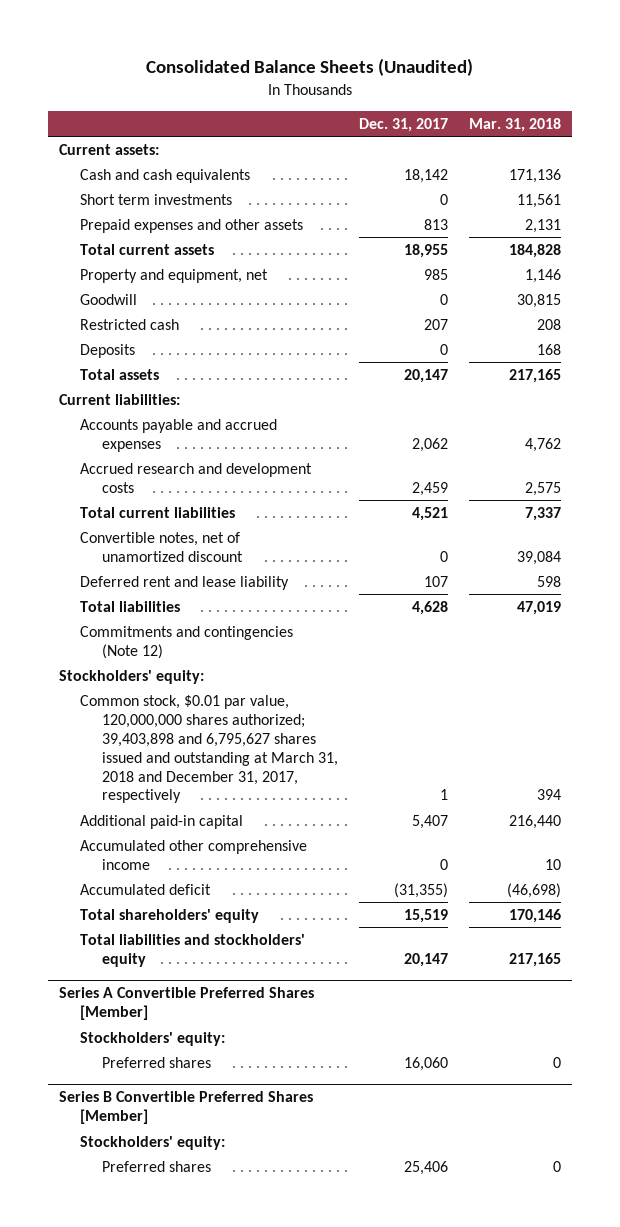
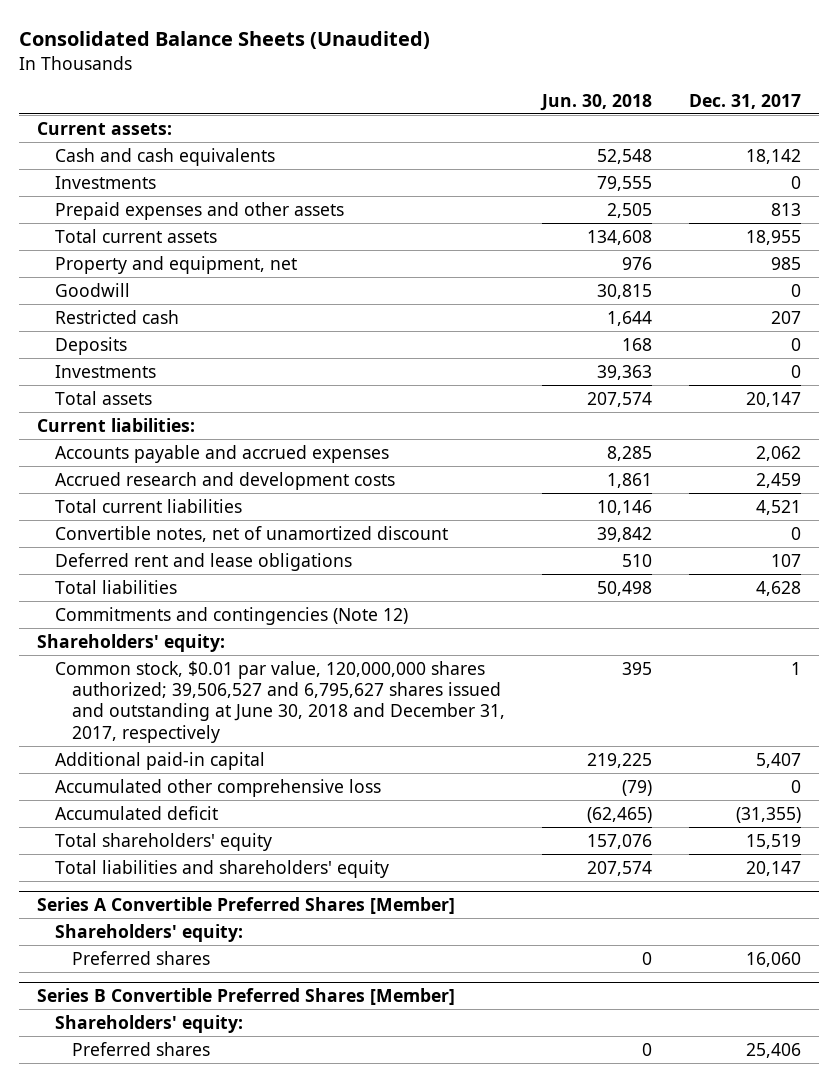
[469,117,562,132] Mar. 31, 2018 -> none
none -> [539,93,652,111] Jun. 30, 2018
[80,193,233,205] Short term investments -> [54,175,156,189] Investments
none -> [54,364,156,378] Investments
[80,575,290,590] Deferred rent and lease liability -> [54,552,352,571] Deferred rent and lease obligations
[58,669,204,684] Stockholders' equity: -> [37,633,226,652] Shareholders' equity:
[80,694,338,804] Common stock, $0.01 par value, 120,000,000 shares authorized; 39,403,898 and 6,795,627 shares issued and outstanding at March 31, 2018 and December 31, 2017, respectively -> [54,660,506,743] Common stock, $0.01 par value, 120,000,000 shares authorized; 39,506,527 and 6,795,627 shares issued and outstanding at June 30, 2018 and December 31, 2017, respectively
[80,839,308,870] Accumulated other comprehensive income -> [54,778,381,797] Accumulated other comprehensive loss
[80,933,306,967] Total liabilities and stockholders' equity -> [54,859,389,878] Total liabilities and shareholders' equity
[80,1031,226,1046] Stockholders' equity: -> [54,923,243,942] Shareholders' equity:
[80,1135,226,1150] Stockholders' equity: -> [54,1014,243,1033] Shareholders' equity:

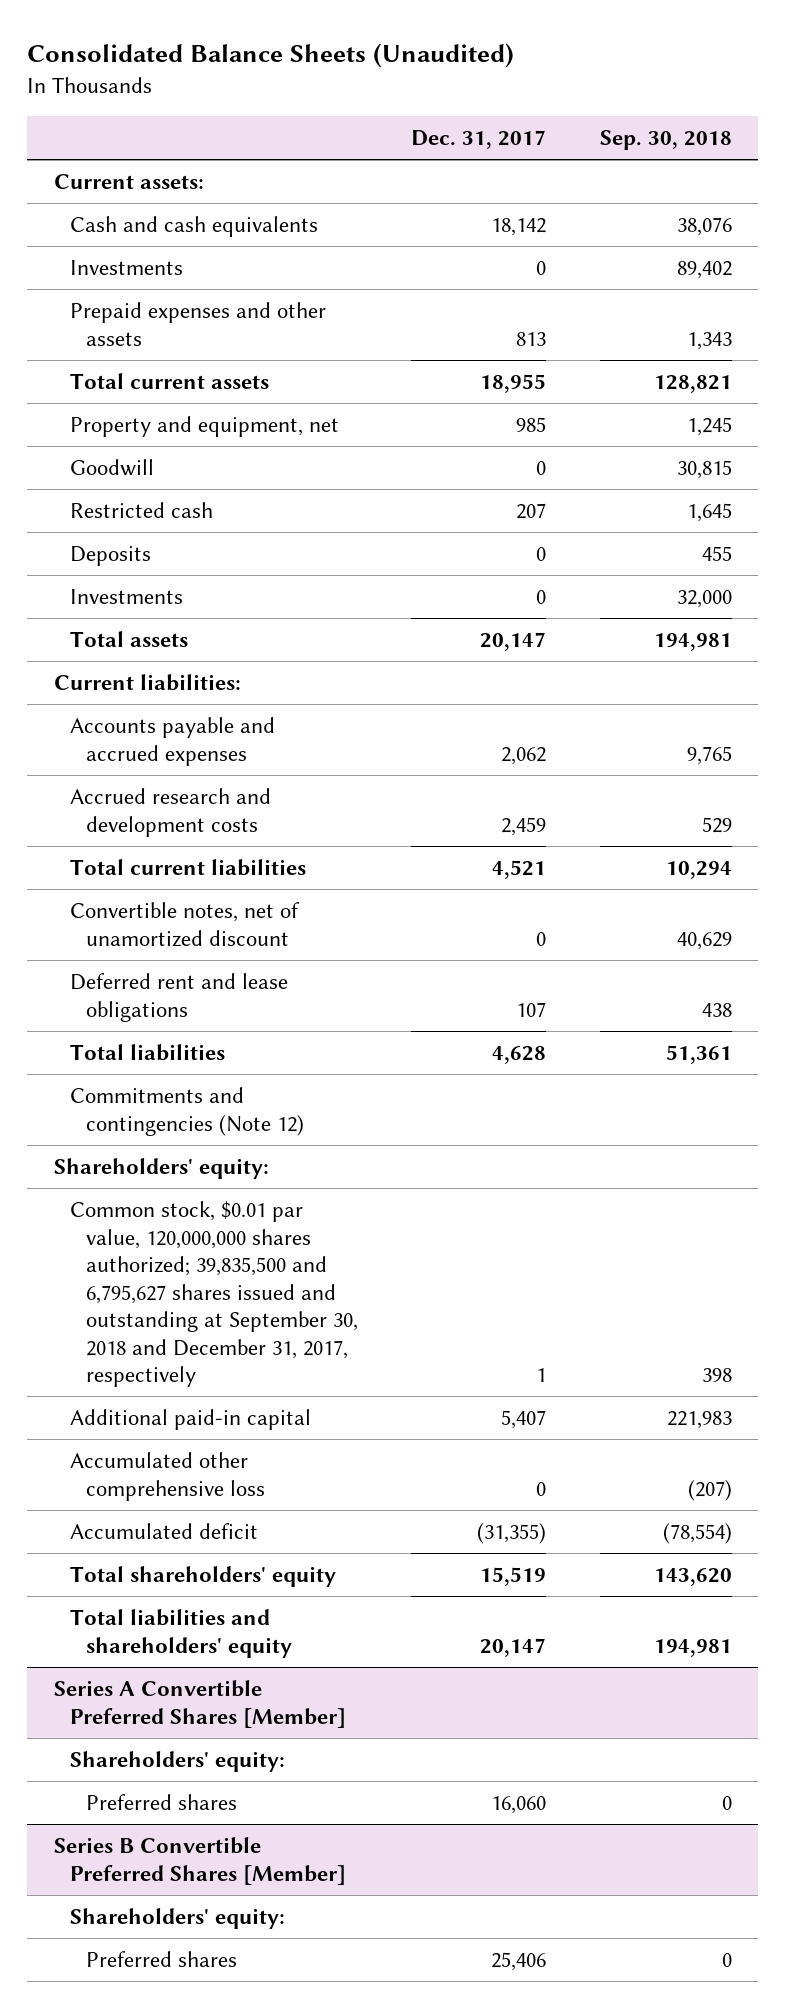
[539,93,652,111] Jun. 30, 2018 -> none
none -> [599,129,732,150] Sep. 30, 2018
[54,660,506,743] Common stock, $0.01 par value, 120,000,000 shares authorized; 39,506,527 and 6,795,627 shares issued and outstanding at June 30, 2018 and December 31, 2017, respectively -> [69,1201,359,1388] Common stock, $0.01 par value, 120,000,000 shares authorized; 39,835,500 and 6,795,627 shares issued and outstanding at September 30, 2018 and December 31, 2017, respectively

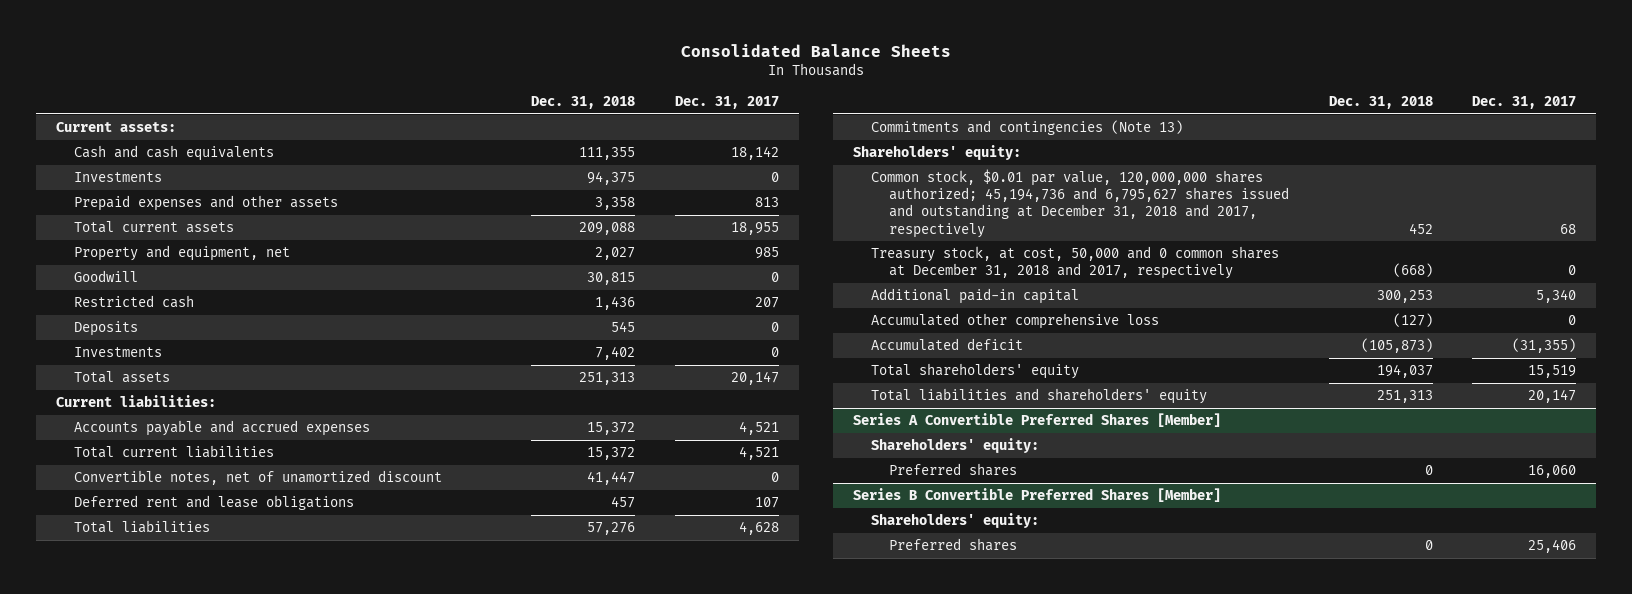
[27,43,515,69] Consolidated Balance Sheets (Unaudited) -> [680,43,951,57] Consolidated Balance Sheets
[599,129,732,150] Sep. 30, 2018 -> none
none -> [531,95,636,109] Dec. 31, 2018
[69,788,271,837] Accrued research and development costs -> none
[501,746,547,765] 2,062 -> [739,421,780,436] 4,521
[69,1087,305,1136] Commitments and contingencies (Note 12) -> [870,120,1183,136] Commitments and contingencies (Note 13)
[69,1201,359,1388] Common stock, $0.01 par value, 120,000,000 shares authorized; 39,835,500 and 6,795,627 shares issued and outstanding at September 30, 2018 and December 31, 2017, respectively -> [870,169,1289,238] Common stock, $0.01 par value, 120,000,000 shares authorized; 45,194,736 and 6,795,627 shares issued and outstanding at December 31, 2018 and 2017, respectively
[536,1368,547,1383] 1 -> [1560,223,1577,234] 68
none -> [870,246,1279,280] Treasury stock, at cost, 50,000 and 0 common shares at December 31, 2018 and 2017, respectively
[501,1410,547,1430] 5,407 -> [1536,289,1577,304] 5,340

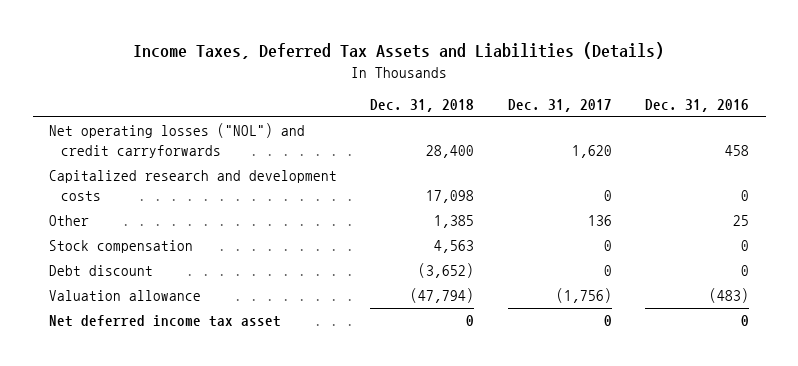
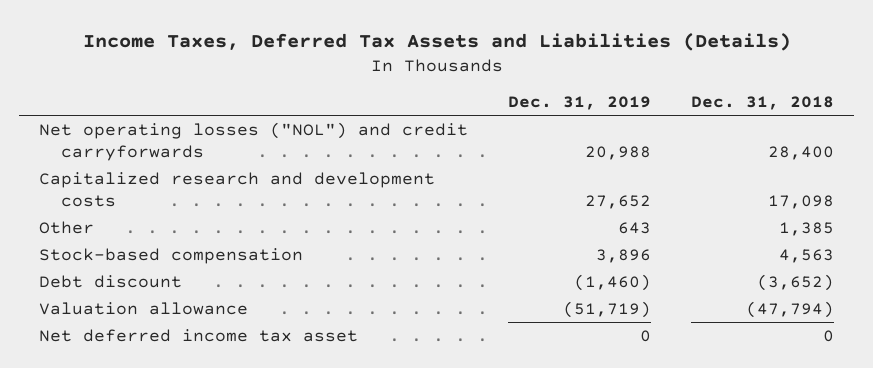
[507,99,612,113] Dec. 31, 2017 -> none
[644,99,749,113] Dec. 31, 2016 -> none
none -> [508,96,652,111] Dec. 31, 2019
[49,240,194,254] Stock compensation -> [39,247,304,264] Stock-based compensation

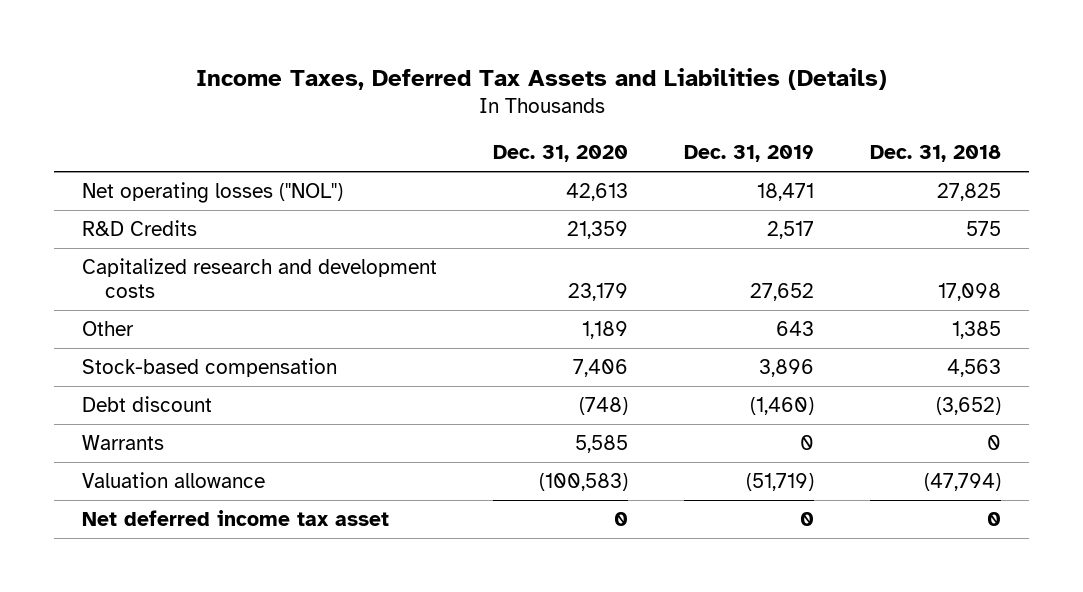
none -> [493,145,629,163] Dec. 31, 2020
[39,121,469,161] Net operating losses ("NOL") and credit carryforwards -> [82,181,344,203] Net operating losses ("NOL")
[585,145,652,160] 20,988 -> [757,182,815,201] 18,471
[768,145,835,160] 28,400 -> [937,182,1002,201] 27,825
none -> [82,219,198,236] R&D Credits
none -> [82,434,165,450] Warrants

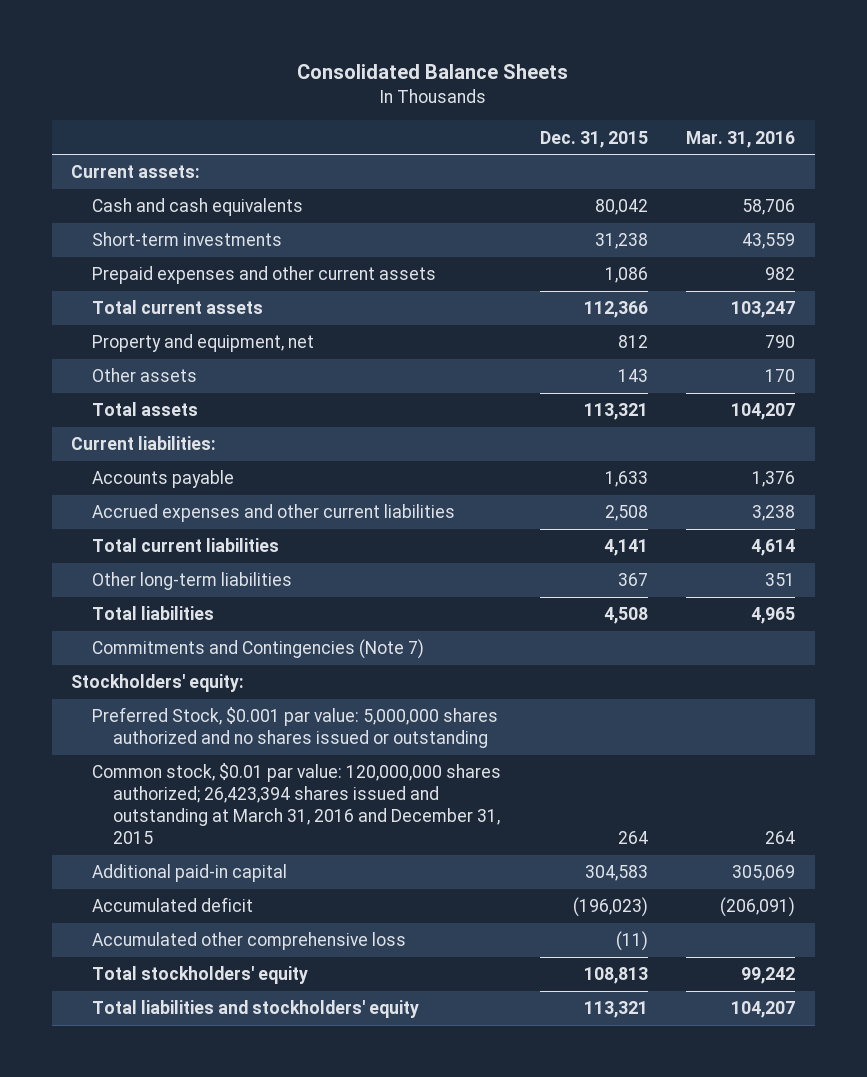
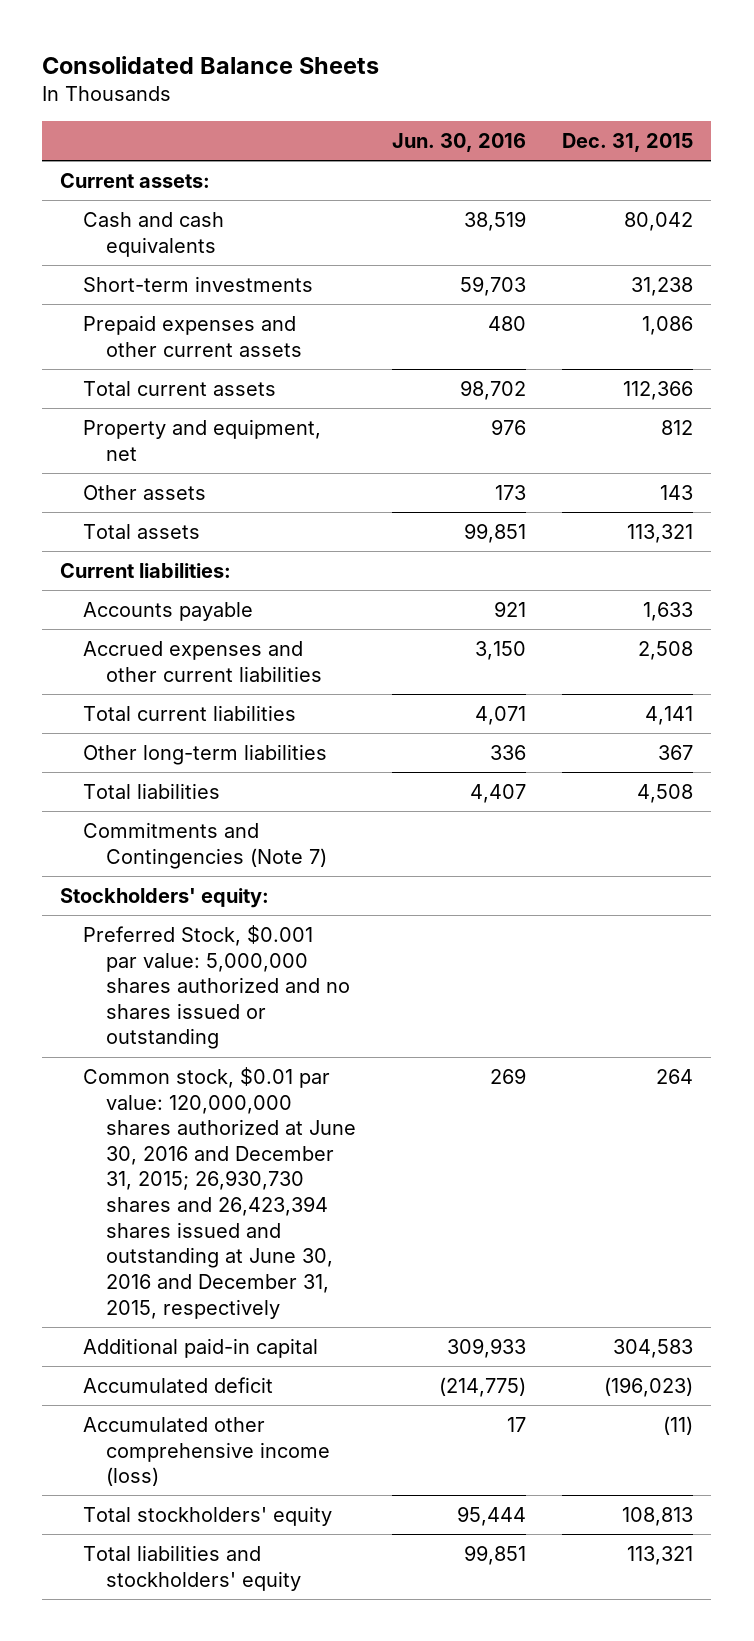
[686,130,796,148] Mar. 31, 2016 -> none
none -> [392,133,527,153] Jun. 30, 2016
[92,763,502,844] Common stock, $0.01 par value: 120,000,000 shares authorized; 26,423,394 shares issued and outstanding at March 31, 2016 and December 31, 2015 -> [83,1066,356,1319] Common stock, $0.01 par value: 120,000,000 shares authorized at June 30, 2016 and December 31, 2015; 26,930,730 shares and 26,423,394 shares issued and outstanding at June 30, 2016 and December 31, 2015, respectively
[92,932,407,951] Accumulated other comprehensive loss -> [83,1416,330,1487] Accumulated other comprehensive income (loss)

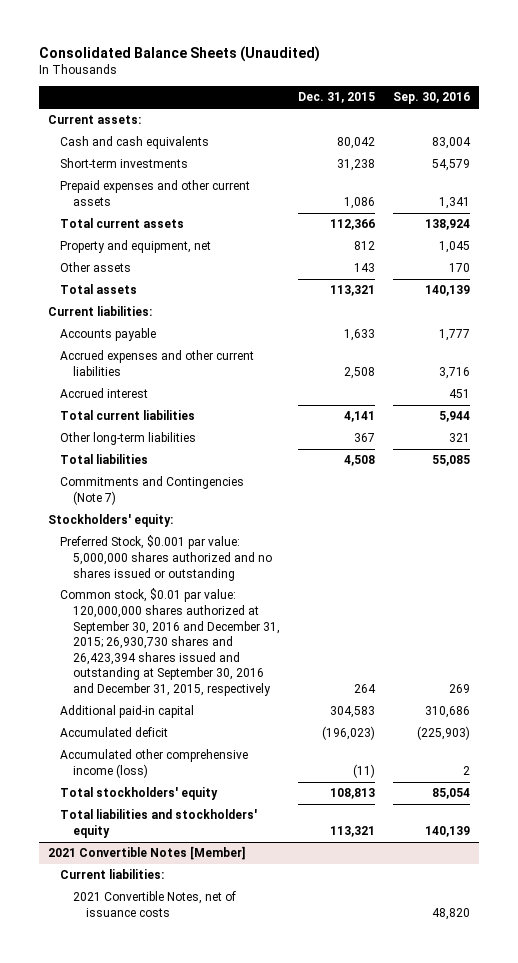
[42,55,380,74] Consolidated Balance Sheets -> [38,45,320,62] Consolidated Balance Sheets (Unaudited)
[392,133,527,153] Jun. 30, 2016 -> none
none -> [392,92,470,105] Sep. 30, 2016
none -> [60,388,149,399] Accrued interest
[83,1066,356,1319] Common stock, $0.01 par value: 120,000,000 shares authorized at June 30, 2016 and December 31, 2015; 26,930,730 shares and 26,423,394 shares issued and outstanding at June 30, 2016 and December 31, 2015, respectively -> [60,588,281,697] Common stock, $0.01 par value: 120,000,000 shares authorized at September 30, 2016 and December 31, 2015; 26,930,730 shares and 26,423,394 shares issued and outstanding at September 30, 2016 and December 31, 2015, respectively
none -> [47,846,245,861] 2021 Convertible Notes [Member]
none -> [60,869,165,880] Current liabilities:
none -> [73,891,237,917] 2021 Convertible Notes, net of issuance costs

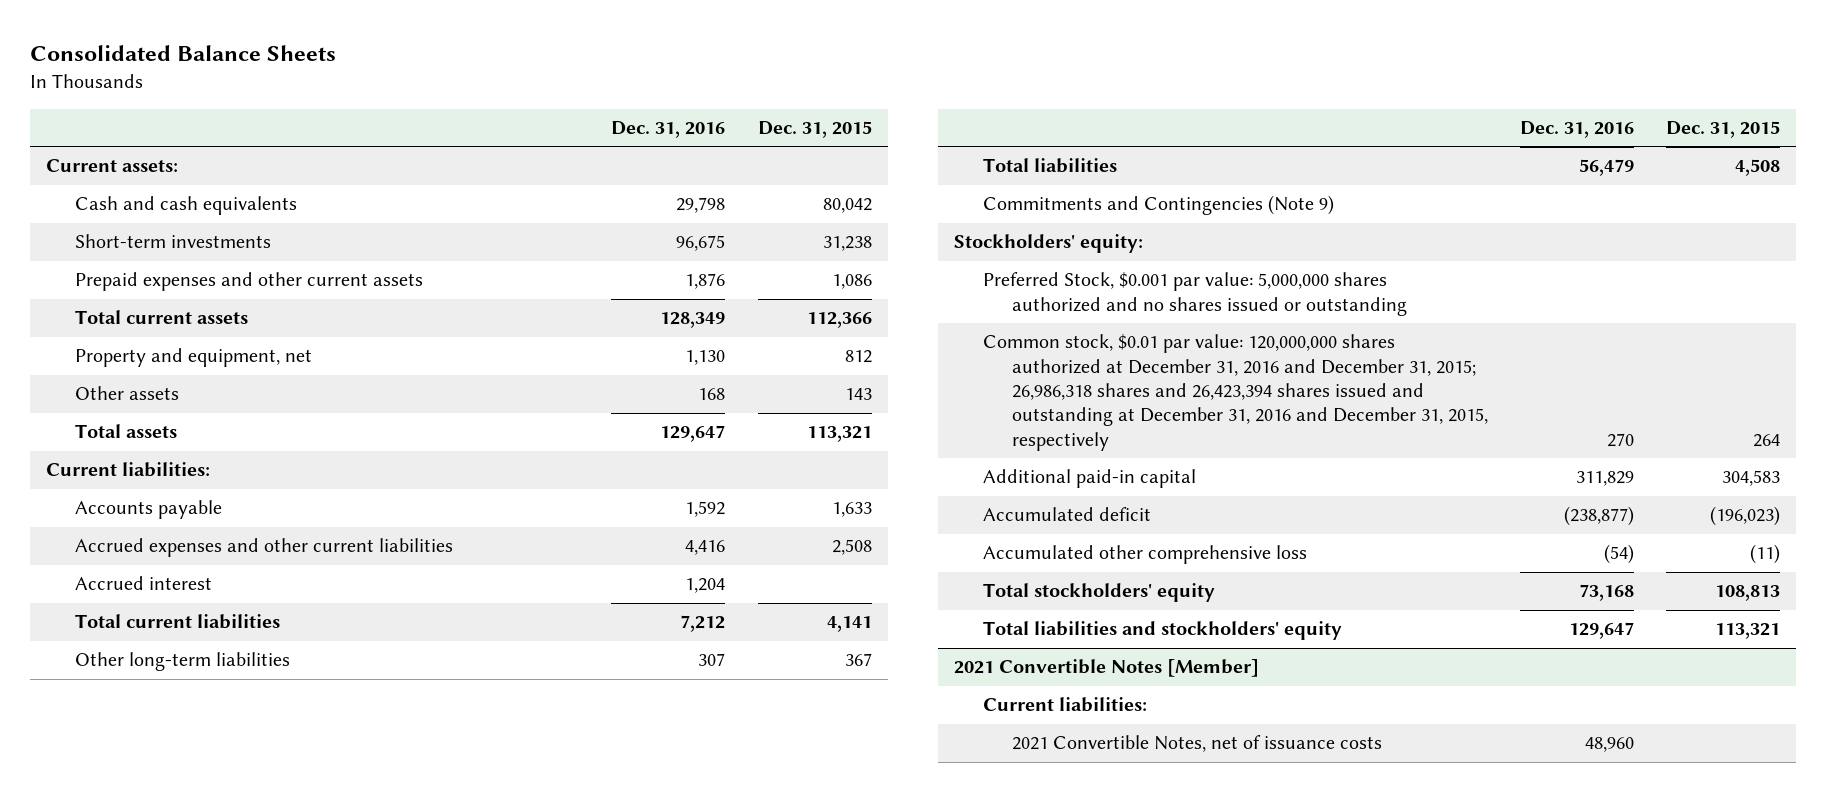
[38,45,320,62] Consolidated Balance Sheets (Unaudited) -> [29,45,336,62] Consolidated Balance Sheets
[392,92,470,105] Sep. 30, 2016 -> none
none -> [611,121,726,139] Dec. 31, 2016
[60,476,245,505] Commitments and Contingencies (Note 7) -> [983,195,1335,216] Commitments and Contingencies (Note 9)
[60,588,281,697] Common stock, $0.01 par value: 120,000,000 shares authorized at September 30, 2016 and December 31, 2015; 26,930,730 shares and 26,423,394 shares issued and outstanding at September 30, 2016 and December 31, 2015, respectively -> [983,334,1488,451] Common stock, $0.01 par value: 120,000,000 shares authorized at December 31, 2016 and December 31, 2015; 26,986,318 shares and 26,423,394 shares issued and outstanding at December 31, 2016 and December 31, 2015, respectively
[60,749,249,778] Accumulated other comprehensive income (loss) -> [983,545,1308,565] Accumulated other comprehensive loss

